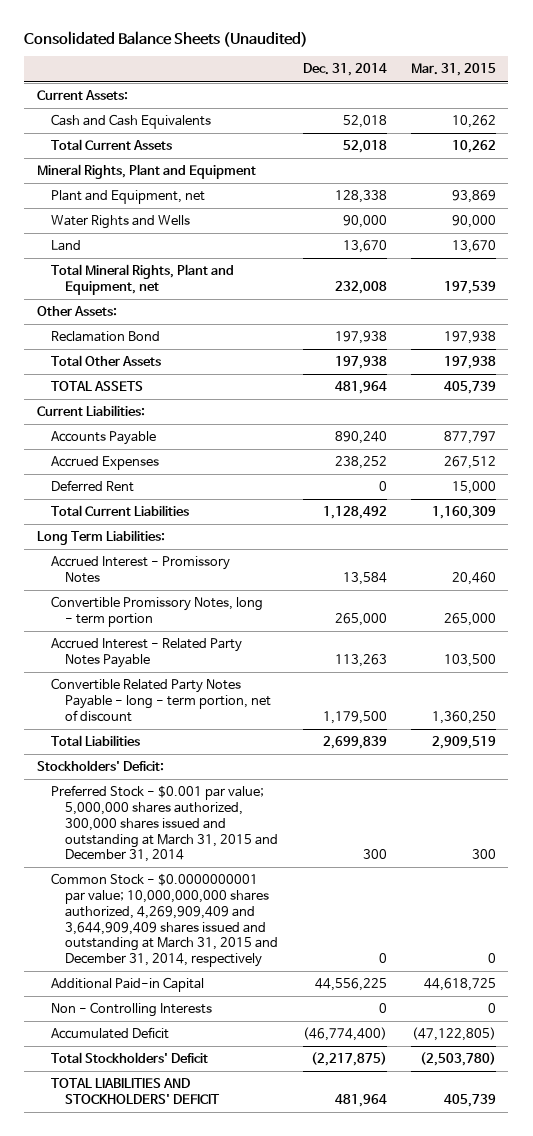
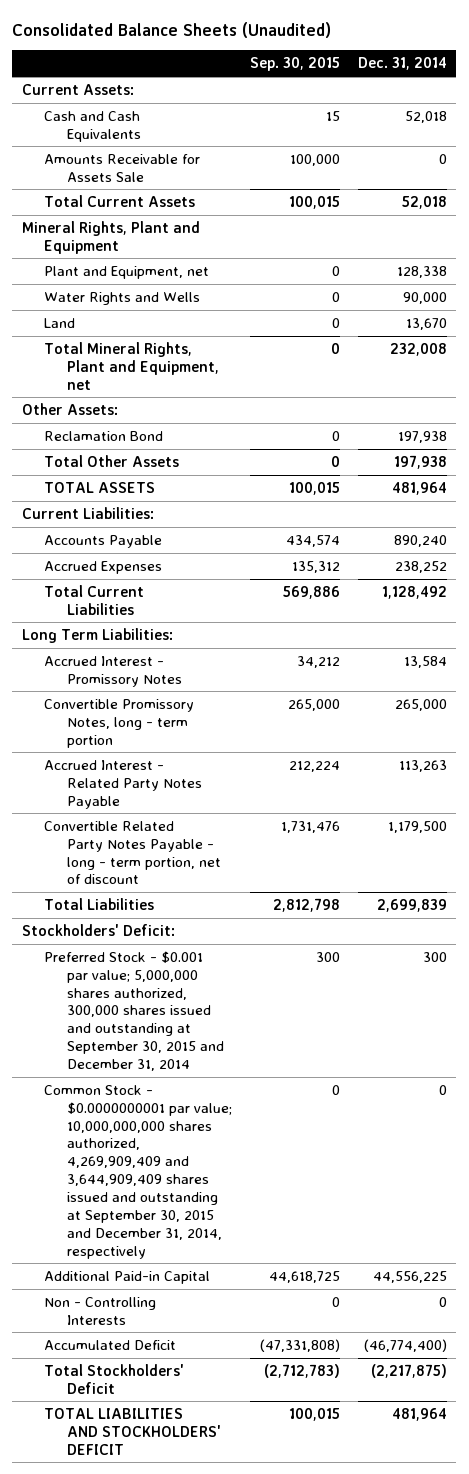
[411,63,497,77] Mar. 31, 2015 -> none
none -> [250,57,341,72] Sep. 30, 2015
none -> [44,153,201,182] Amounts Receivable for Assets Sale
[51,480,135,493] Deferred Rent -> none
[51,785,279,863] Preferred Stock - $0.001 par value; 5,000,000 shares authorized, 300,000 shares issued and outstanding at March 31, 2015 and December 31, 2014 -> [44,950,224,1072] Preferred Stock - $0.001 par value; 5,000,000 shares authorized, 300,000 shares issued and outstanding at September 30, 2015 and December 31, 2014
[51,873,279,968] Common Stock - $0.0000000001 par value; 10,000,000,000 shares authorized, 4,269,909,409 and 3,644,909,409 shares issued and outstanding at March 31, 2015 and December 31, 2014, respectively -> [44,1084,232,1259] Common Stock - $0.0000000001 par value; 10,000,000,000 shares authorized, 4,269,909,409 and 3,644,909,409 shares issued and outstanding at September 30, 2015 and December 31, 2014, respectively

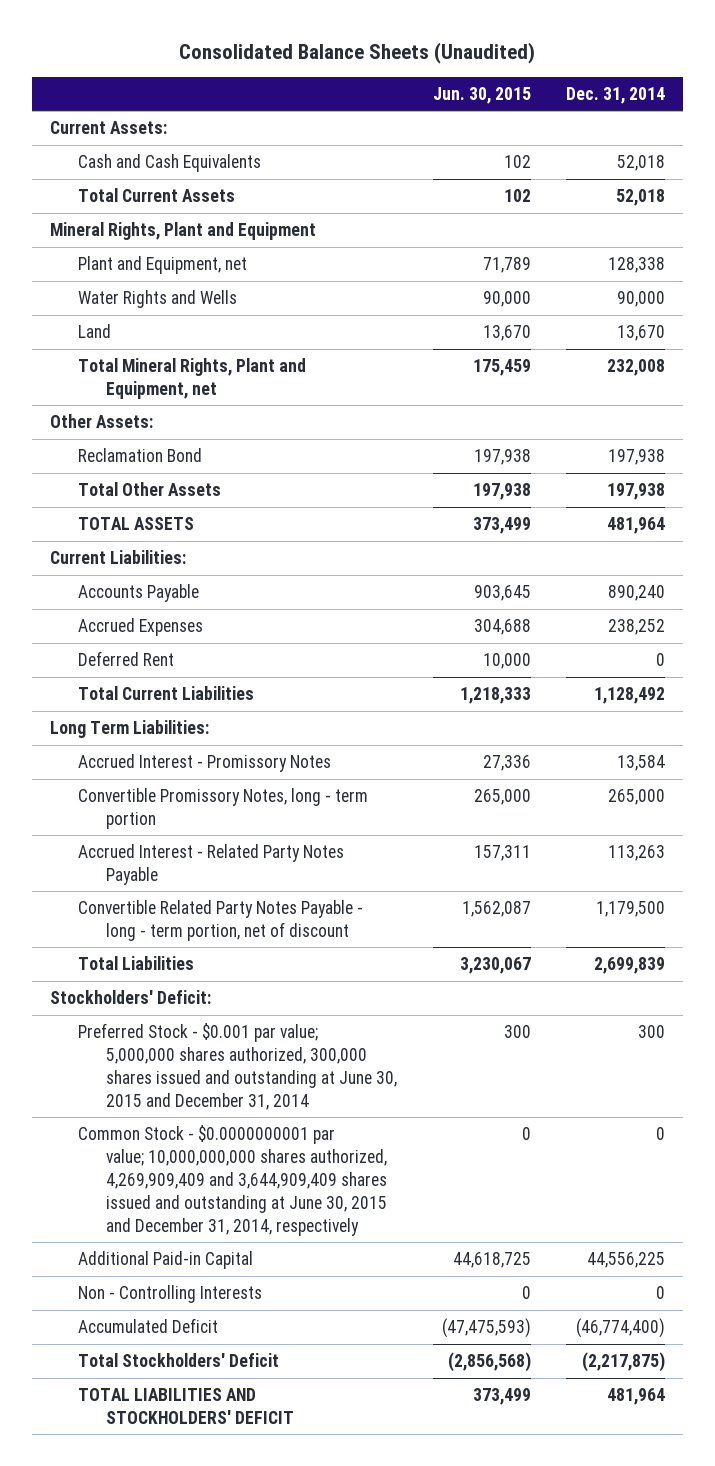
[250,57,341,72] Sep. 30, 2015 -> none
none -> [432,87,531,105] Jun. 30, 2015
[44,153,201,182] Amounts Receivable for Assets Sale -> none
none -> [77,651,174,667] Deferred Rent
[44,950,224,1072] Preferred Stock - $0.001 par value; 5,000,000 shares authorized, 300,000 shares issued and outstanding at September 30, 2015 and December 31, 2014 -> [77,1023,397,1110] Preferred Stock - $0.001 par value; 5,000,000 shares authorized, 300,000 shares issued and outstanding at June 30, 2015 and December 31, 2014
[44,1084,232,1259] Common Stock - $0.0000000001 par value; 10,000,000,000 shares authorized, 4,269,909,409 and 3,644,909,409 shares issued and outstanding at September 30, 2015 and December 31, 2014, respectively -> [77,1125,387,1236] Common Stock - $0.0000000001 par value; 10,000,000,000 shares authorized, 4,269,909,409 and 3,644,909,409 shares issued and outstanding at June 30, 2015 and December 31, 2014, respectively

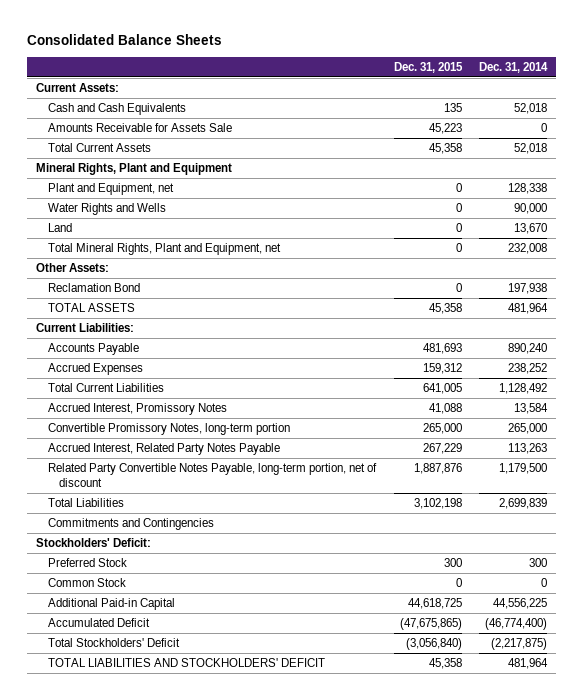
[179,42,536,65] Consolidated Balance Sheets (Unaudited) -> [27,34,223,46] Consolidated Balance Sheets
[432,87,531,105] Jun. 30, 2015 -> none
none -> [393,62,463,74] Dec. 31, 2015
none -> [47,123,232,133] Amounts Receivable for Assets Sale
[77,482,221,497] Total Other Assets -> none
[77,651,174,667] Deferred Rent -> none
[49,720,209,739] Long Term Liabilities: -> none
[77,754,331,773] Accrued Interest - Promissory Notes -> [47,403,227,416] Accrued Interest, Promissory Notes
[77,788,368,829] Convertible Promissory Notes, long - term portion -> [47,423,290,436] Convertible Promissory Notes, long-term portion
[77,844,344,885] Accrued Interest - Related Party Notes Payable -> [47,443,280,456] Accrued Interest, Related Party Notes Payable
[77,900,363,941] Convertible Related Party Notes Payable - long - term portion, net of discount -> [47,463,377,488] Related Party Convertible Notes Payable, long-term portion, net of discount
none -> [47,518,214,531] Commitments and Contingencies
[77,1023,397,1110] Preferred Stock - $0.001 par value; 5,000,000 shares authorized, 300,000 shares issued and outstanding at June 30, 2015 and December 31, 2014 -> [47,558,127,568] Preferred Stock
[77,1125,387,1236] Common Stock - $0.0000000001 par value; 10,000,000,000 shares authorized, 4,269,909,409 and 3,644,909,409 shares issued and outstanding at June 30, 2015 and December 31, 2014, respectively -> [47,578,126,588] Common Stock
[77,1285,262,1304] Non - Controlling Interests -> none

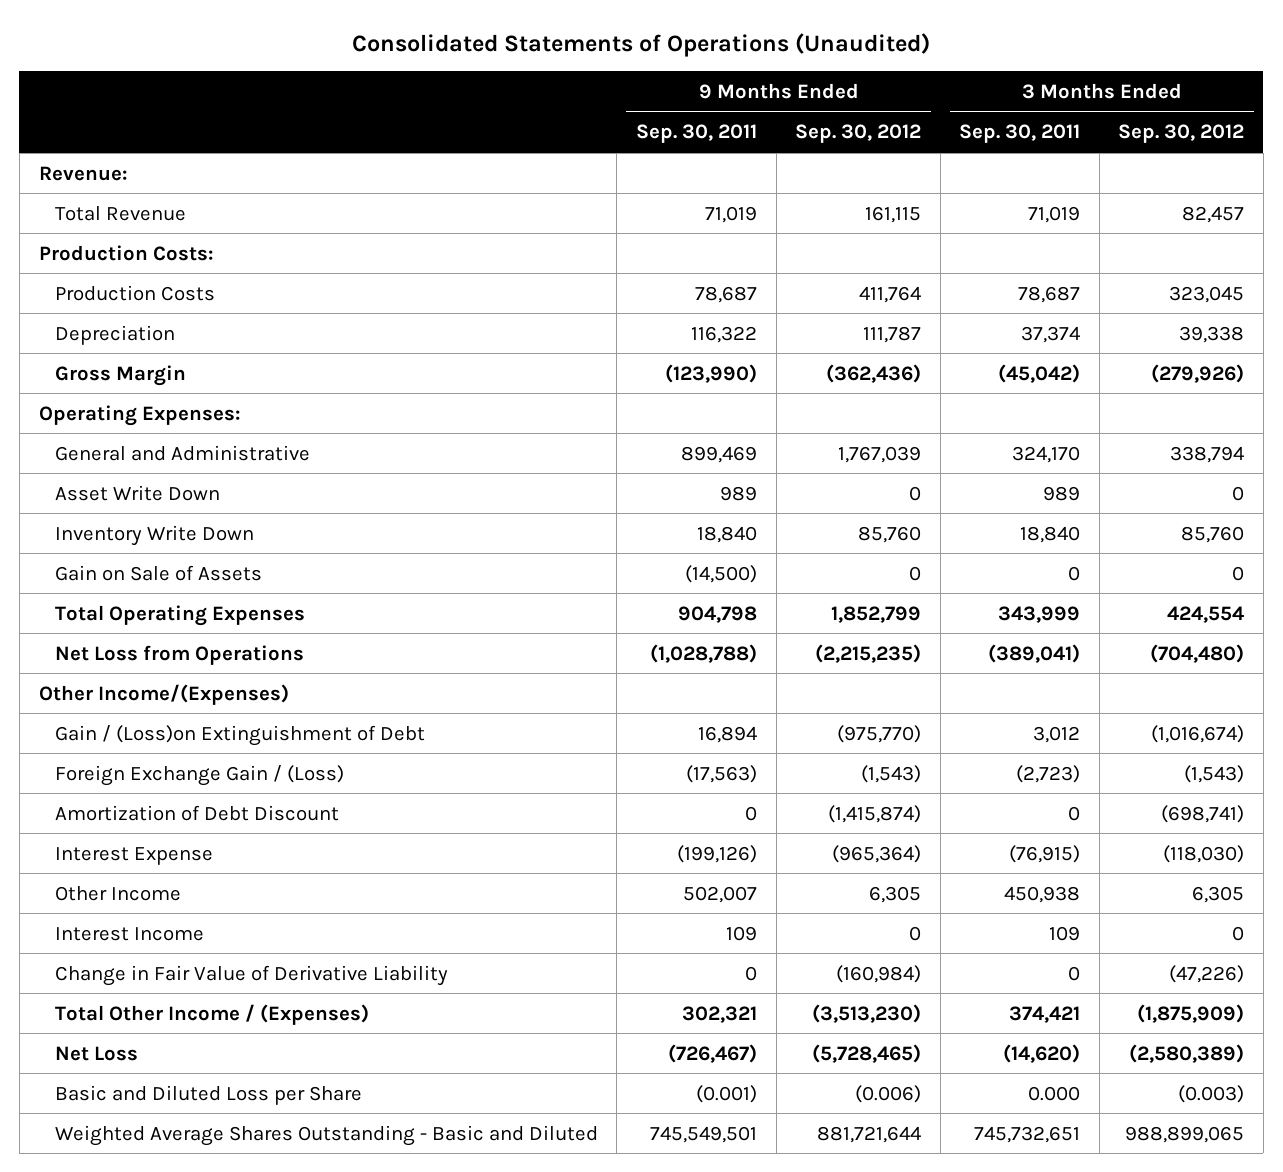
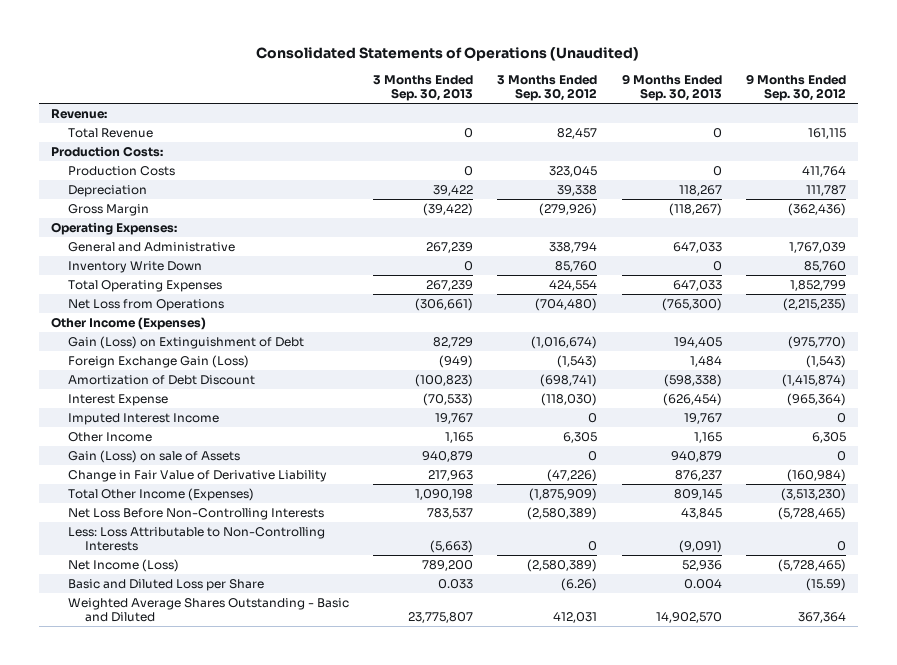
[635,124,757,144] Sep. 30, 2011 -> none
[959,124,1081,144] Sep. 30, 2011 -> none
none -> [373,75,474,102] 3 Months Ended Sep. 30, 2013
none -> [621,74,722,102] 9 Months Ended Sep. 30, 2013
[54,484,220,501] Asset Write Down -> none
[54,564,262,581] Gain on Sale of Assets -> none
[38,683,289,705] Other Income/(Expenses) -> [51,317,207,331] Other Income (Expenses)
[54,724,425,746] Gain / (Loss)on Extinguishment of Debt -> [68,336,305,350] Gain (Loss) on Extinguishment of Debt
[54,764,344,786] Foreign Exchange Gain / (Loss) -> [68,355,250,369] Foreign Exchange Gain (Loss)
none -> [68,413,220,426] Imputed Interest Income
[54,926,204,941] Interest Income -> none
none -> [68,450,241,464] Gain (Loss) on sale of Assets
[54,1003,369,1025] Total Other Income / (Expenses) -> [68,488,255,502] Total Other Income (Expenses)
none -> [68,508,325,521] Net Loss Before Non-Controlling Interests
none -> [68,527,326,552] Less: Loss Attributable to Non-Controlling Interests
[54,1045,138,1061] Net Loss -> [68,559,180,573] Net Income (Loss)
[855,1084,922,1103] (0.006) -> [805,578,846,592] (15.59)
[1178,1084,1245,1103] (0.003) -> [561,578,598,592] (6.26)
[817,1125,922,1143] 881,721,644 -> [797,612,846,624] 367,364
[1125,1125,1245,1143] 988,899,065 -> [553,612,598,624] 412,031

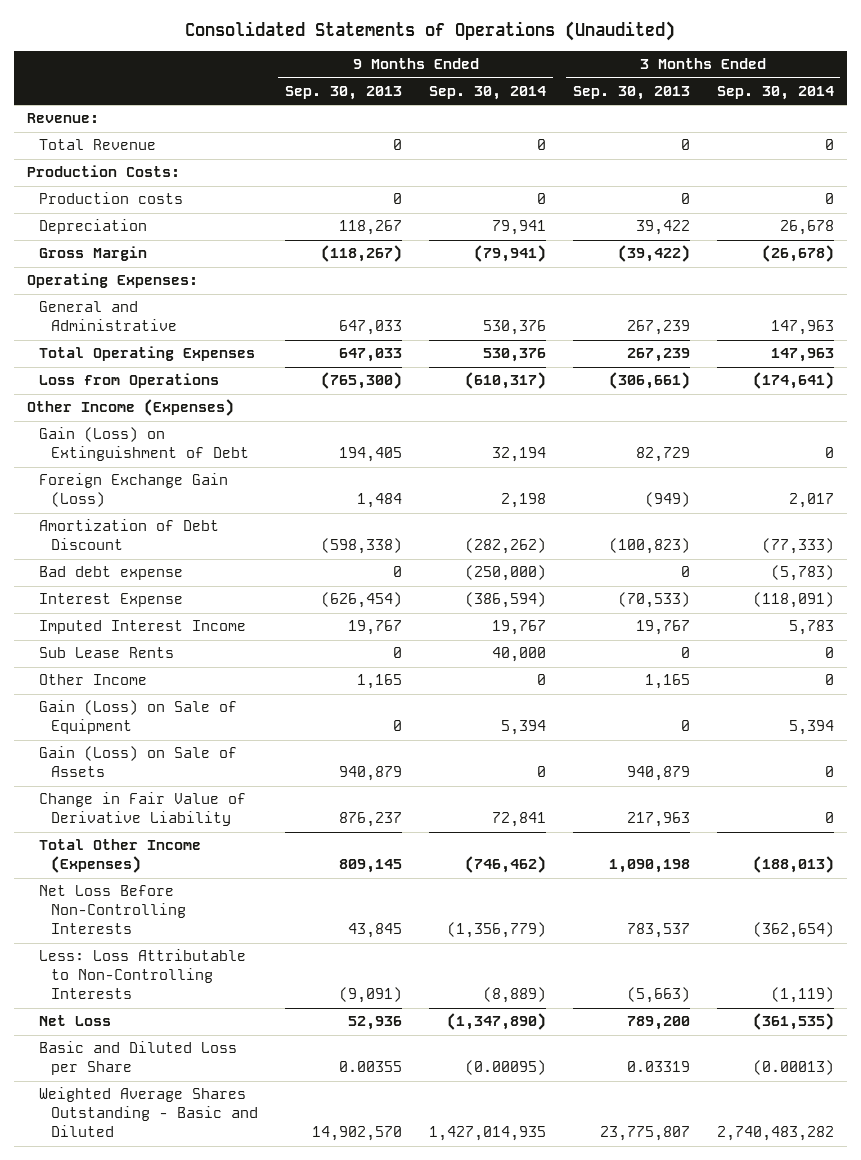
[497,75,598,102] 3 Months Ended Sep. 30, 2012 -> none
[745,74,846,102] 9 Months Ended Sep. 30, 2012 -> none
none -> [428,86,546,101] Sep. 30, 2014
none -> [716,86,834,101] Sep. 30, 2014
[68,166,176,177] Production Costs -> [39,192,184,205] Production costs
[68,261,203,274] Inventory Write Down -> none
[68,299,225,312] Net Loss from Operations -> [39,373,220,389] Loss from Operations
none -> [39,566,184,581] Bad debt expense
none -> [39,647,175,659] Sub Lease Rents
none -> [39,700,238,735] Gain (Loss) on Sale of Equipment
[68,450,241,464] Gain (Loss) on sale of Assets -> [39,746,238,778] Gain (Loss) on Sale of Assets
[68,559,180,573] Net Income (Loss) -> [39,1015,112,1027] Net Loss
[438,579,474,590] 0.033 -> [626,1061,690,1073] 0.03319
[683,579,722,590] 0.004 -> [339,1061,403,1073] 0.00355

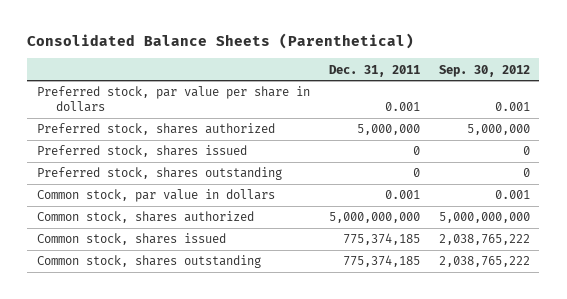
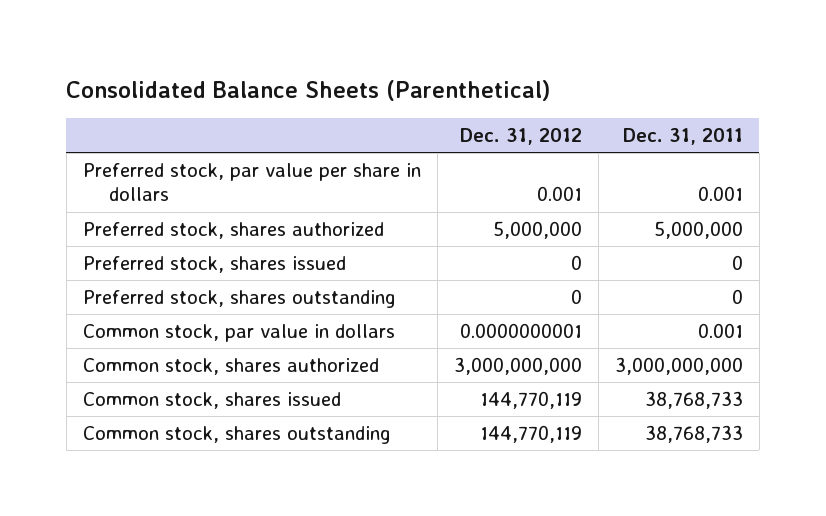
[438,64,530,77] Sep. 30, 2012 -> none
none -> [459,127,582,145] Dec. 31, 2012
[328,212,420,224] 5,000,000,000 -> [614,356,743,375] 3,000,000,000
[342,233,420,246] 775,374,185 -> [644,390,743,409] 38,768,733
[342,255,420,268] 775,374,185 -> [644,424,743,443] 38,768,733

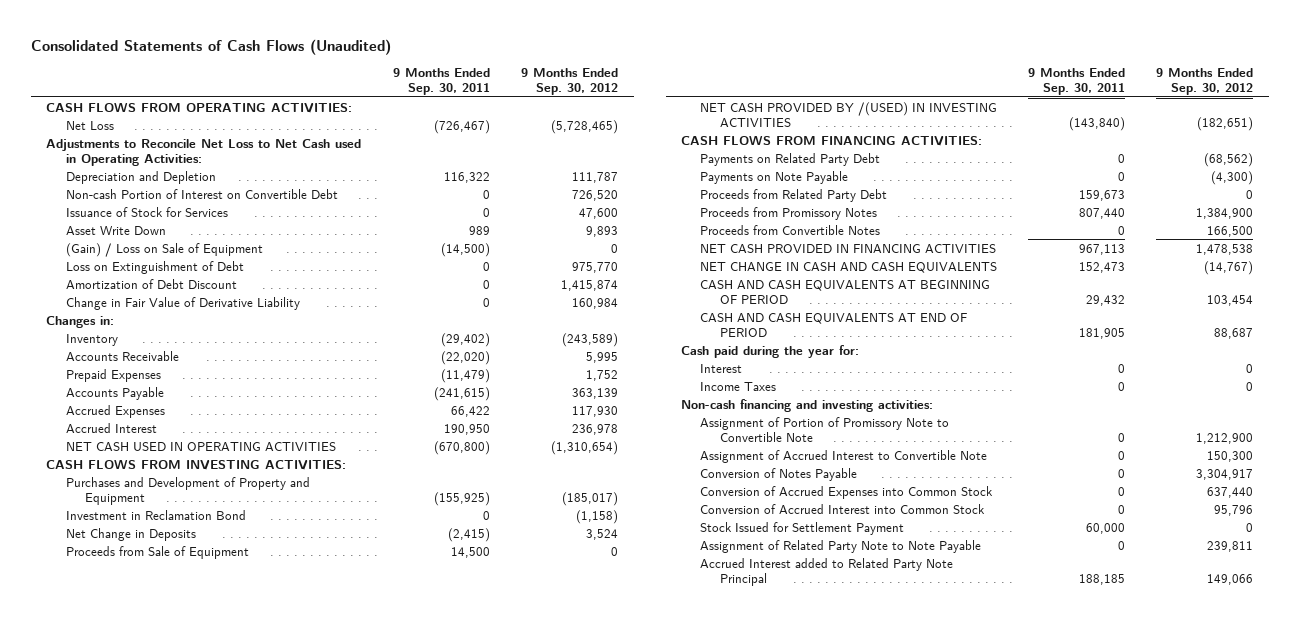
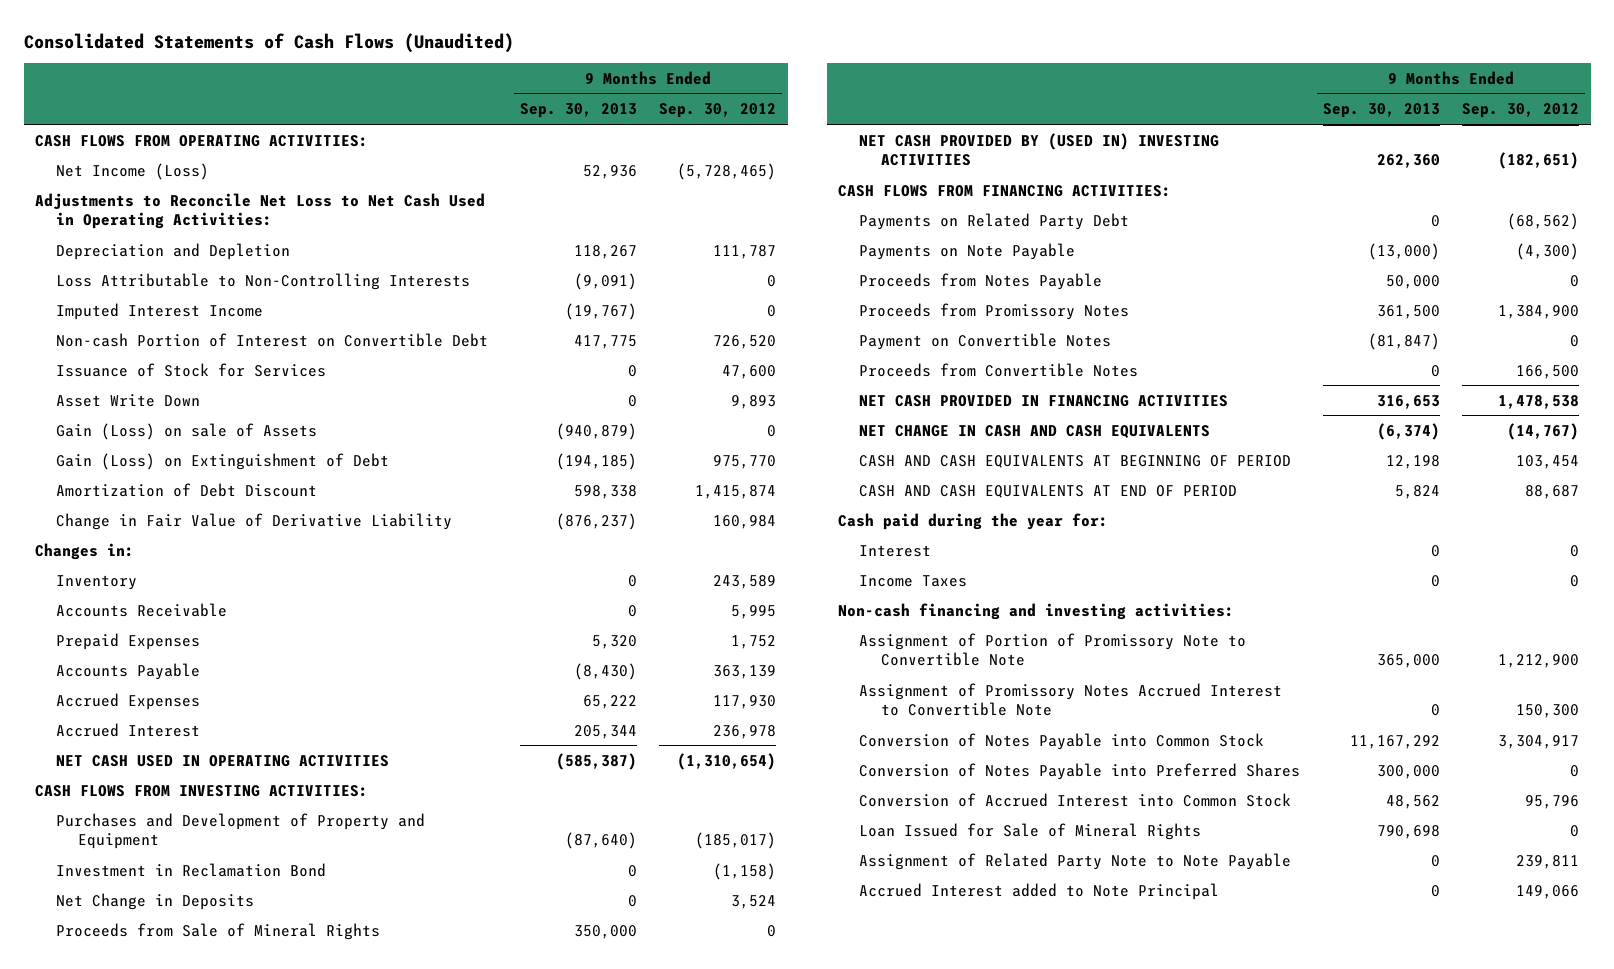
[393,68,491,96] 9 Months Ended Sep. 30, 2011 -> none
none -> [519,103,637,119] Sep. 30, 2013
[65,120,114,130] Net Loss -> [56,162,210,180] Net Income (Loss)
[46,138,362,166] Adjustments to Reconcile Net Loss to Net Cash used in Operating Activities: -> [34,192,485,229] Adjustments to Reconcile Net Loss to Net Cash Used in Operating Activities:
none -> [56,272,471,290] Loss Attributable to Non-Controlling Interests
none -> [56,302,264,320] Imputed Interest Income
[65,242,263,257] (Gain) / Loss on Sale of Equipment -> [56,422,318,440] Gain (Loss) on sale of Assets
[65,260,244,274] Loss on Extinguishment of Debt -> [56,452,390,470] Gain (Loss) on Extinguishment of Debt
[562,332,619,347] (243,589) -> [713,574,777,589] 243,589
[65,545,249,559] Proceeds from Sale of Equipment -> [56,922,381,940] Proceeds from Sale of Mineral Rights
[700,101,998,127] NET CASH PROVIDED BY /(USED) IN INVESTING ACTIVITIES -> [859,132,1220,166] NET CASH PROVIDED BY (USED IN) INVESTING ACTIVITIES
[700,188,888,202] Proceeds from Related Party Debt -> none
none -> [859,272,1103,290] Proceeds from Notes Payable
none -> [859,332,1112,350] Payment on Convertible Notes
[700,485,994,499] Conversion of Accrued Expenses into Common Stock -> none
[700,449,988,463] Assignment of Accrued Interest to Convertible Note -> [859,682,1283,716] Assignment of Promissory Notes Accrued Interest to Convertible Note
[700,467,858,481] Conversion of Notes Payable -> [859,732,1265,750] Conversion of Notes Payable into Common Stock
none -> [859,762,1301,780] Conversion of Notes Payable into Preferred Shares
[700,521,905,535] Stock Issued for Settlement Payment -> none
none -> [859,822,1202,840] Loan Issued for Sale of Mineral Rights
[700,557,954,586] Accrued Interest added to Related Party Note Principal -> [859,882,1220,900] Accrued Interest added to Note Principal

